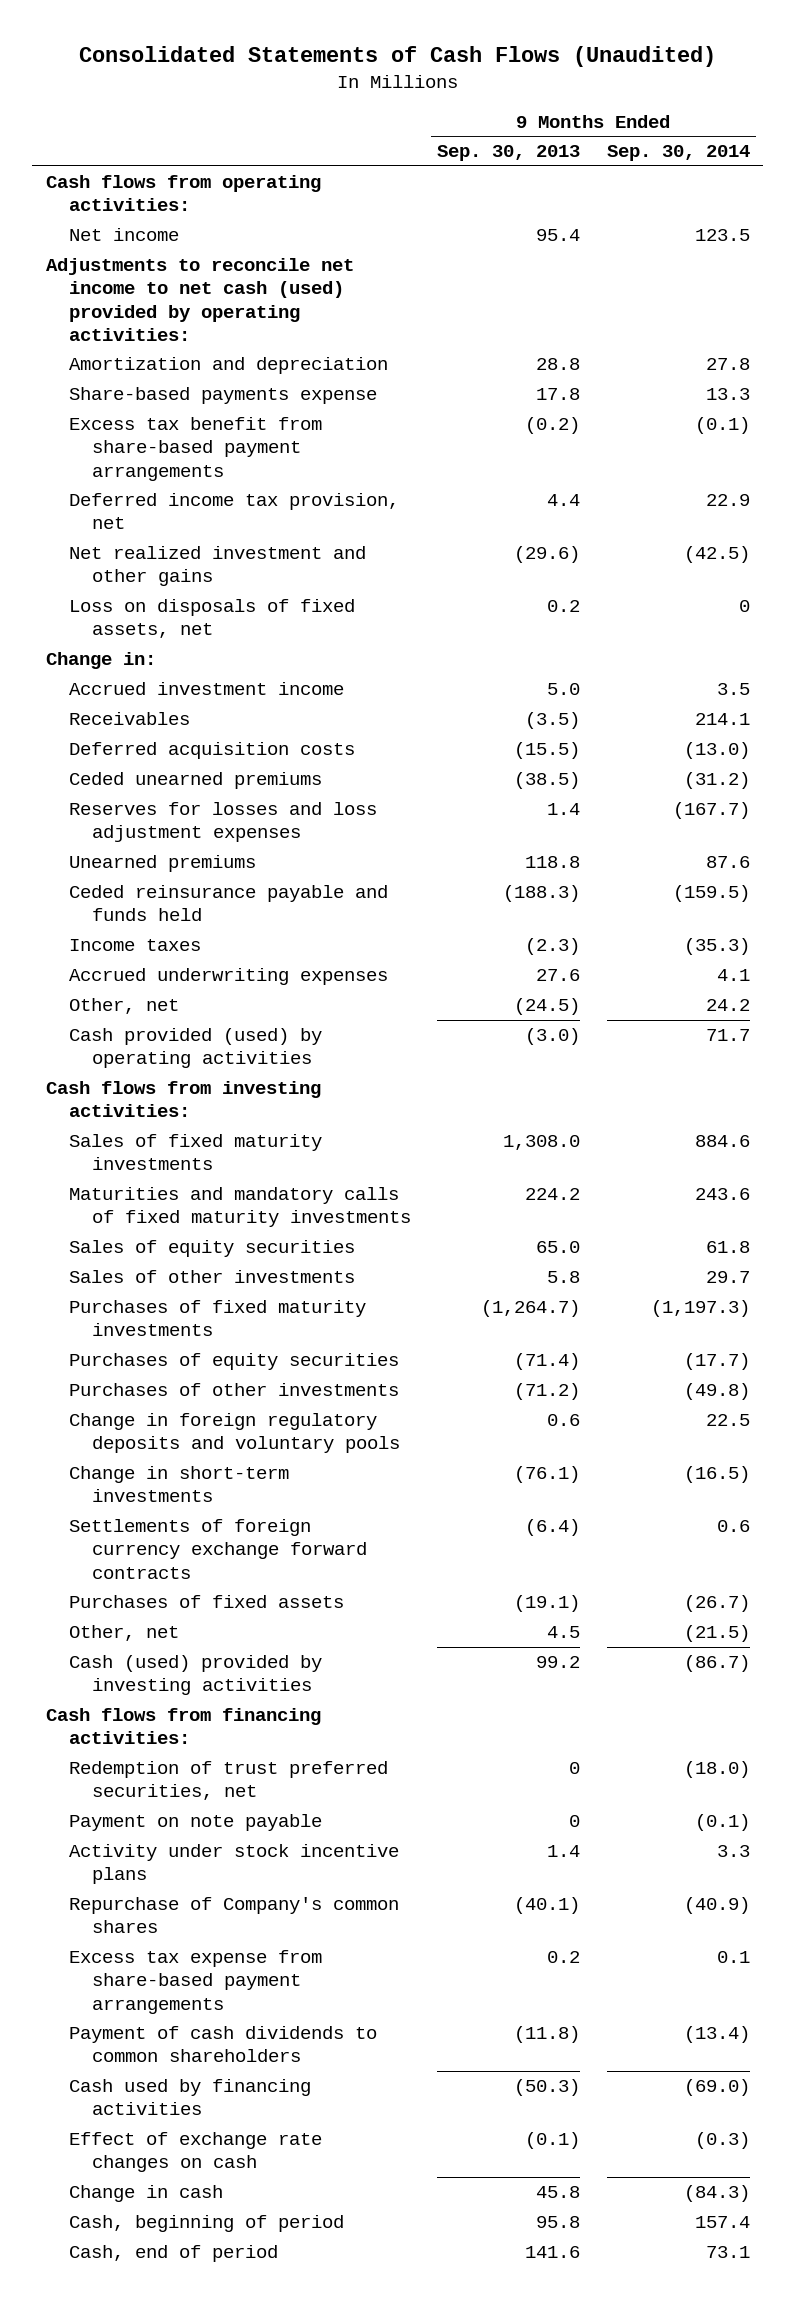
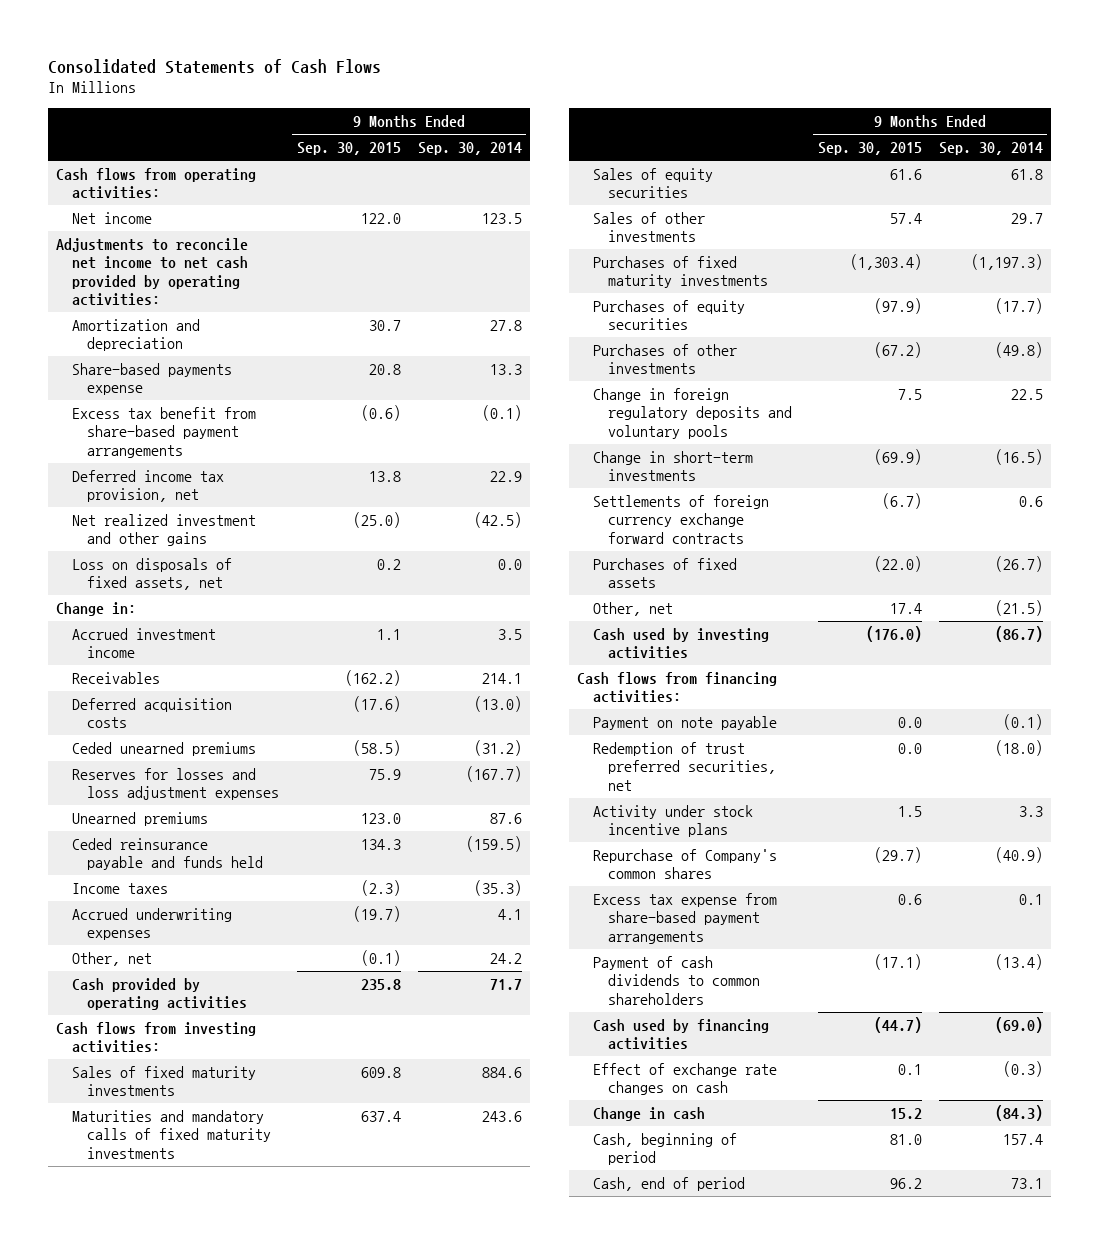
[78,45,716,67] Consolidated Statements of Cash Flows (Unaudited) -> [47,58,381,74] Consolidated Statements of Cash Flows
[437,145,581,162] Sep. 30, 2013 -> none
none -> [296,141,401,155] Sep. 30, 2015
[45,258,354,341] Adjustments to reconcile net income to net cash (used) provided by operating activities: -> [56,237,249,306] Adjustments to reconcile net income to net cash provided by operating activities:
[738,600,750,613] 0 -> [497,558,522,570] 0.0
[68,1028,322,1069] Cash provided (used) by operating activities -> [71,977,248,1011] Cash provided by operating activities
[68,1655,322,1696] Cash (used) provided by investing activities -> [592,627,769,660] Cash used by investing activities
[68,1761,388,1801] Redemption of trust preferred securities, net -> [592,741,777,791] Redemption of trust preferred securities, net

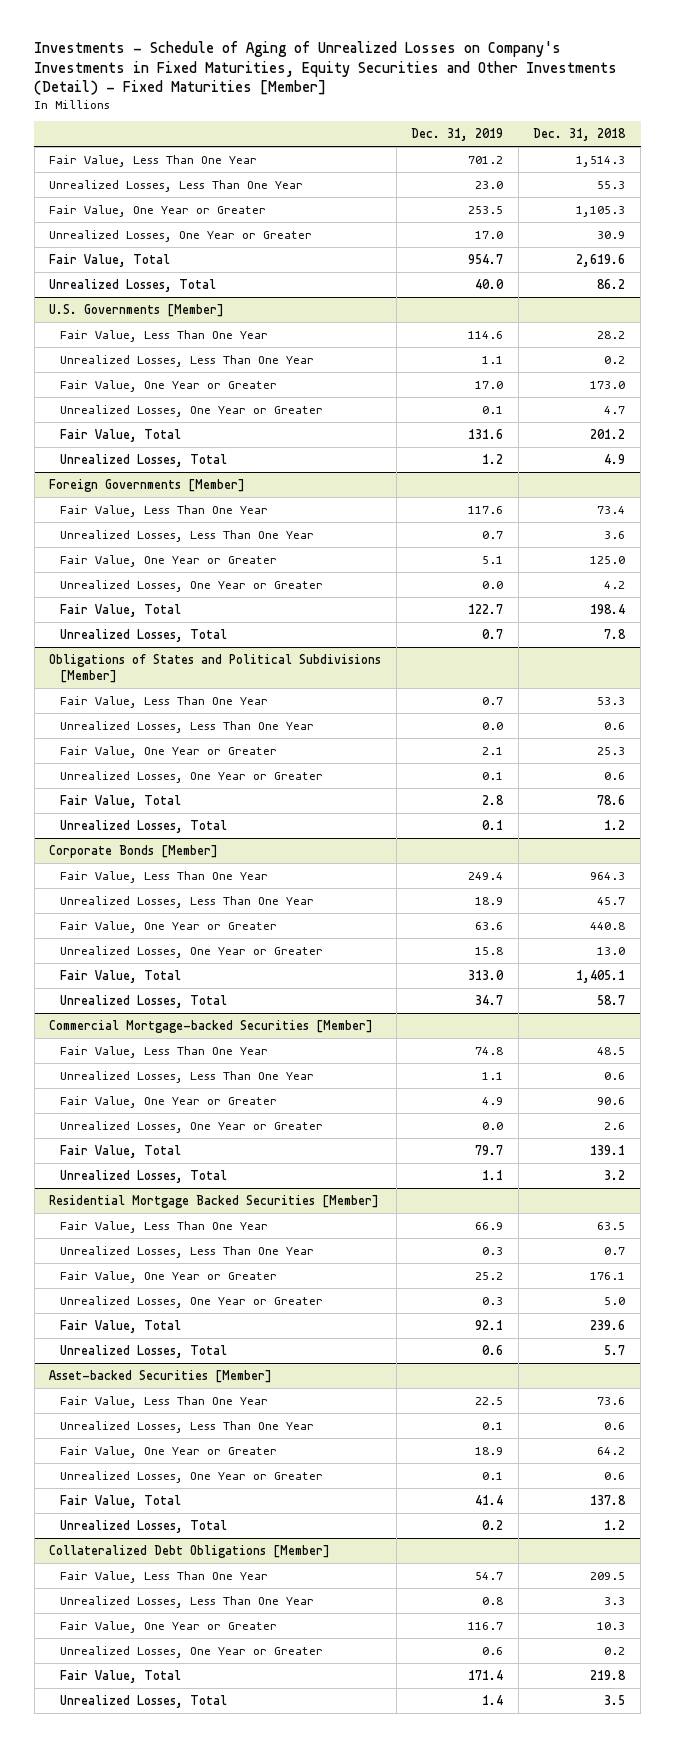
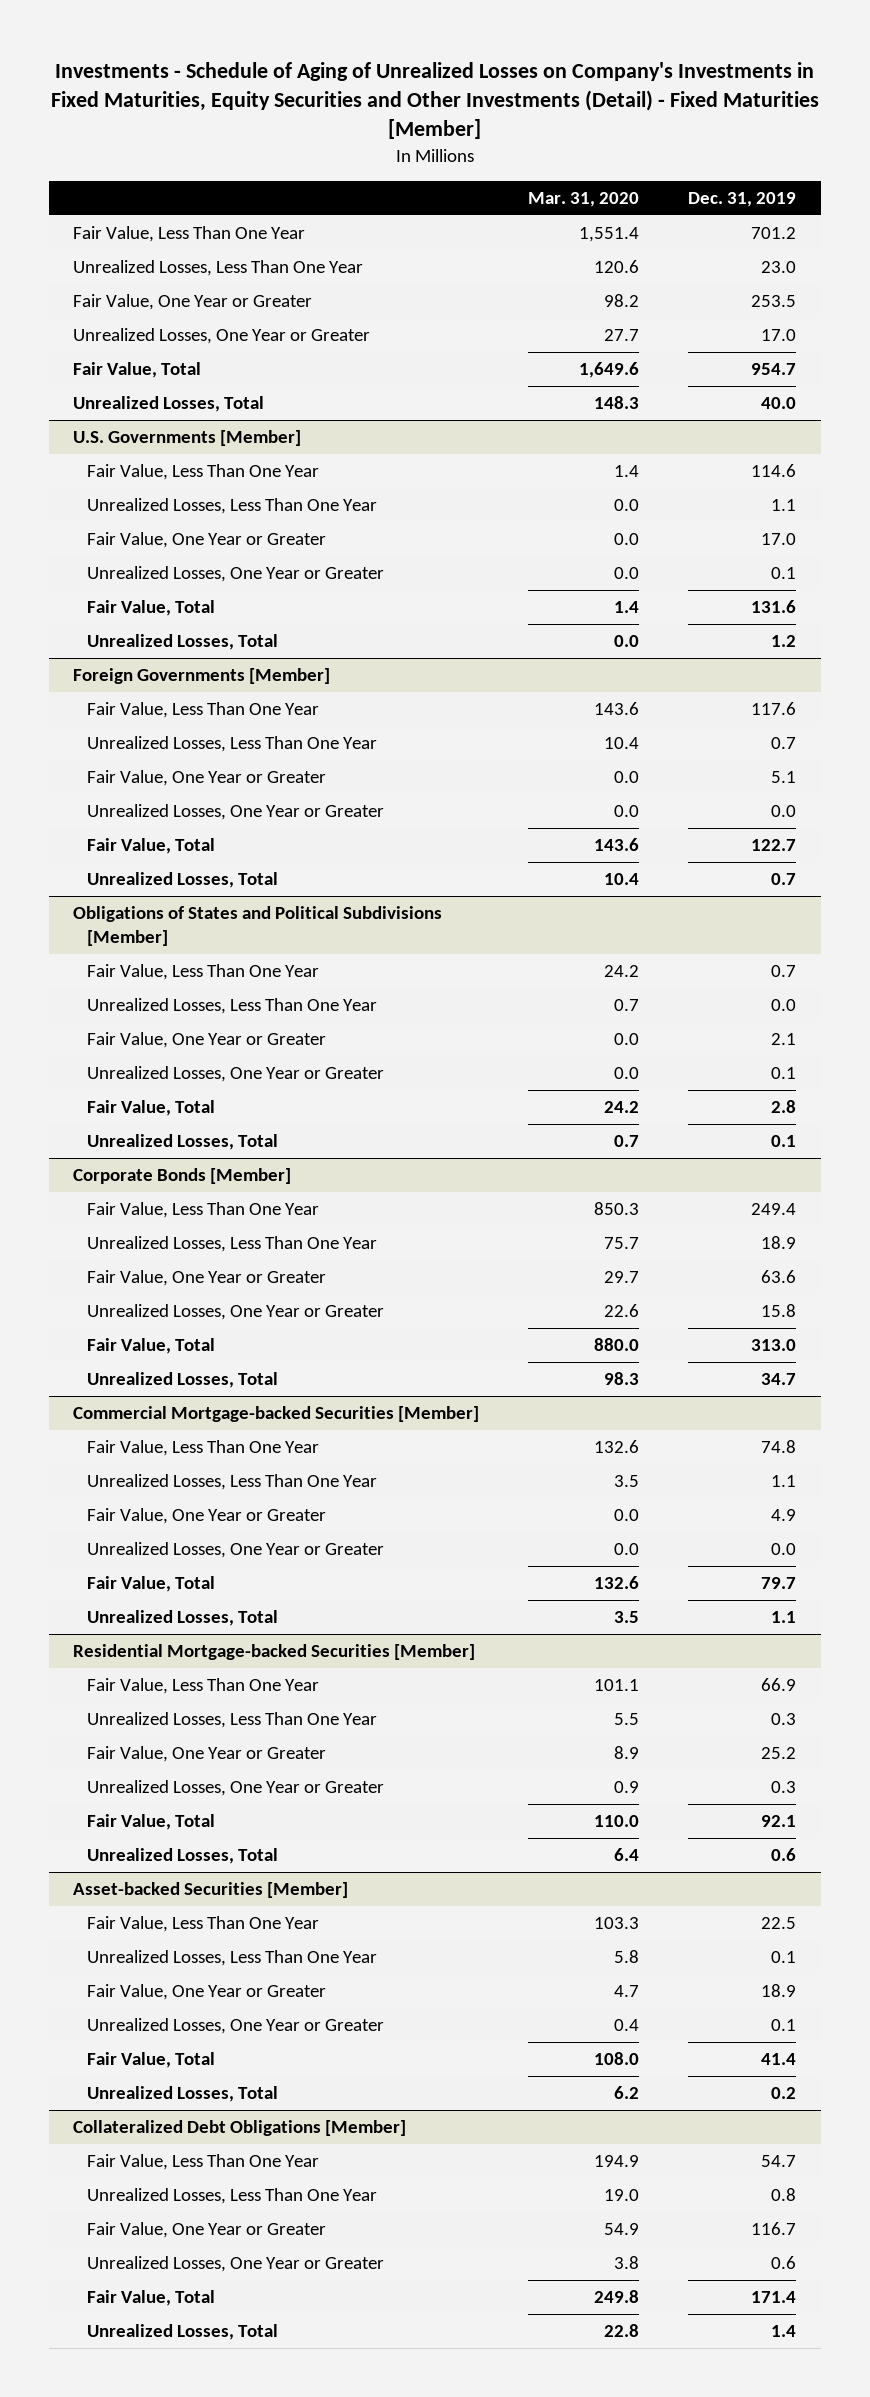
[533,128,627,142] Dec. 31, 2018 -> none
none -> [528,191,640,207] Mar. 31, 2020
[49,1194,380,1208] Residential Mortgage Backed Securities [Member] -> [73,1644,476,1661] Residential Mortgage-backed Securities [Member]

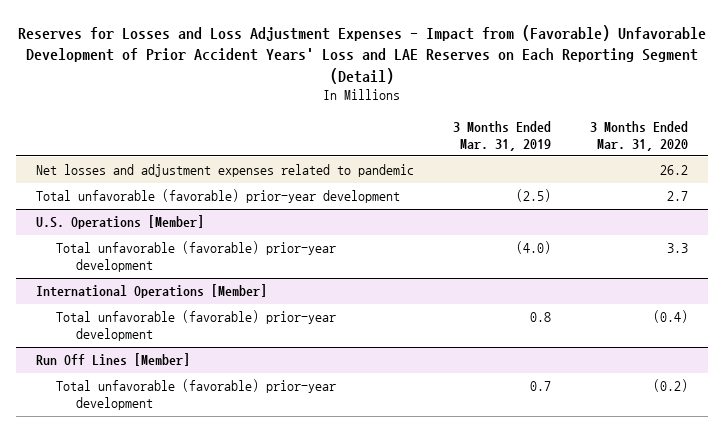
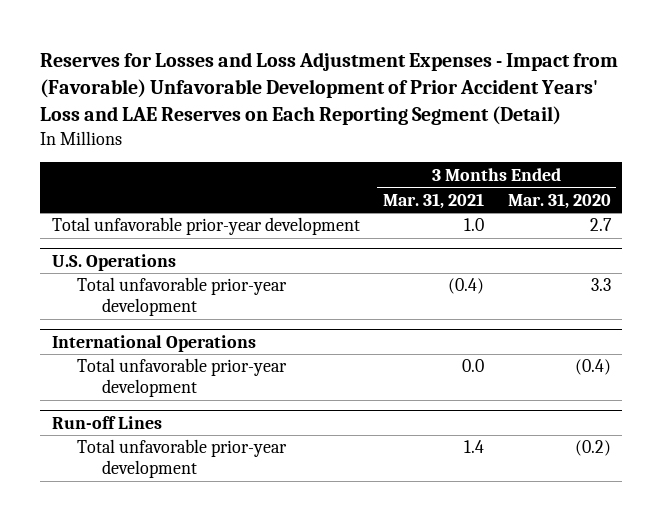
[452,120,551,151] 3 Months Ended Mar. 31, 2019 -> none
none -> [383,192,485,209] Mar. 31, 2021
[35,164,414,178] Net losses and adjustment expenses related to pandemic -> none
[35,189,400,204] Total unfavorable (favorable) prior-year development -> [51,217,360,236] Total unfavorable prior-year development
[35,215,204,230] U.S. Operations [Member] -> [51,253,176,271] U.S. Operations
[55,241,336,273] Total unfavorable (favorable) prior-year development -> [76,277,287,317] Total unfavorable prior-year development
[35,284,267,299] International Operations [Member] -> [51,334,256,352] International Operations
[55,310,336,342] Total unfavorable (favorable) prior-year development -> [76,358,287,398] Total unfavorable prior-year development
[35,353,190,367] Run Off Lines [Member] -> [51,415,162,429] Run-off Lines
[55,379,336,411] Total unfavorable (favorable) prior-year development -> [76,439,287,479] Total unfavorable prior-year development

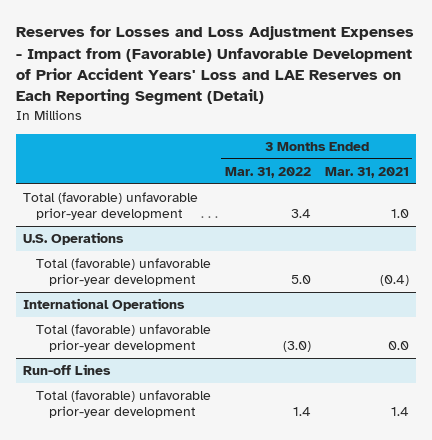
[507,192,611,209] Mar. 31, 2020 -> none
none -> [224,167,311,179] Mar. 31, 2022
[51,217,360,236] Total unfavorable prior-year development -> [22,192,198,221] Total (favorable) unfavorable prior-year development
[76,277,287,317] Total unfavorable prior-year development -> [35,258,211,287] Total (favorable) unfavorable prior-year development
[76,358,287,398] Total unfavorable prior-year development -> [35,324,211,353] Total (favorable) unfavorable prior-year development
[76,439,287,479] Total unfavorable prior-year development -> [35,390,211,419] Total (favorable) unfavorable prior-year development

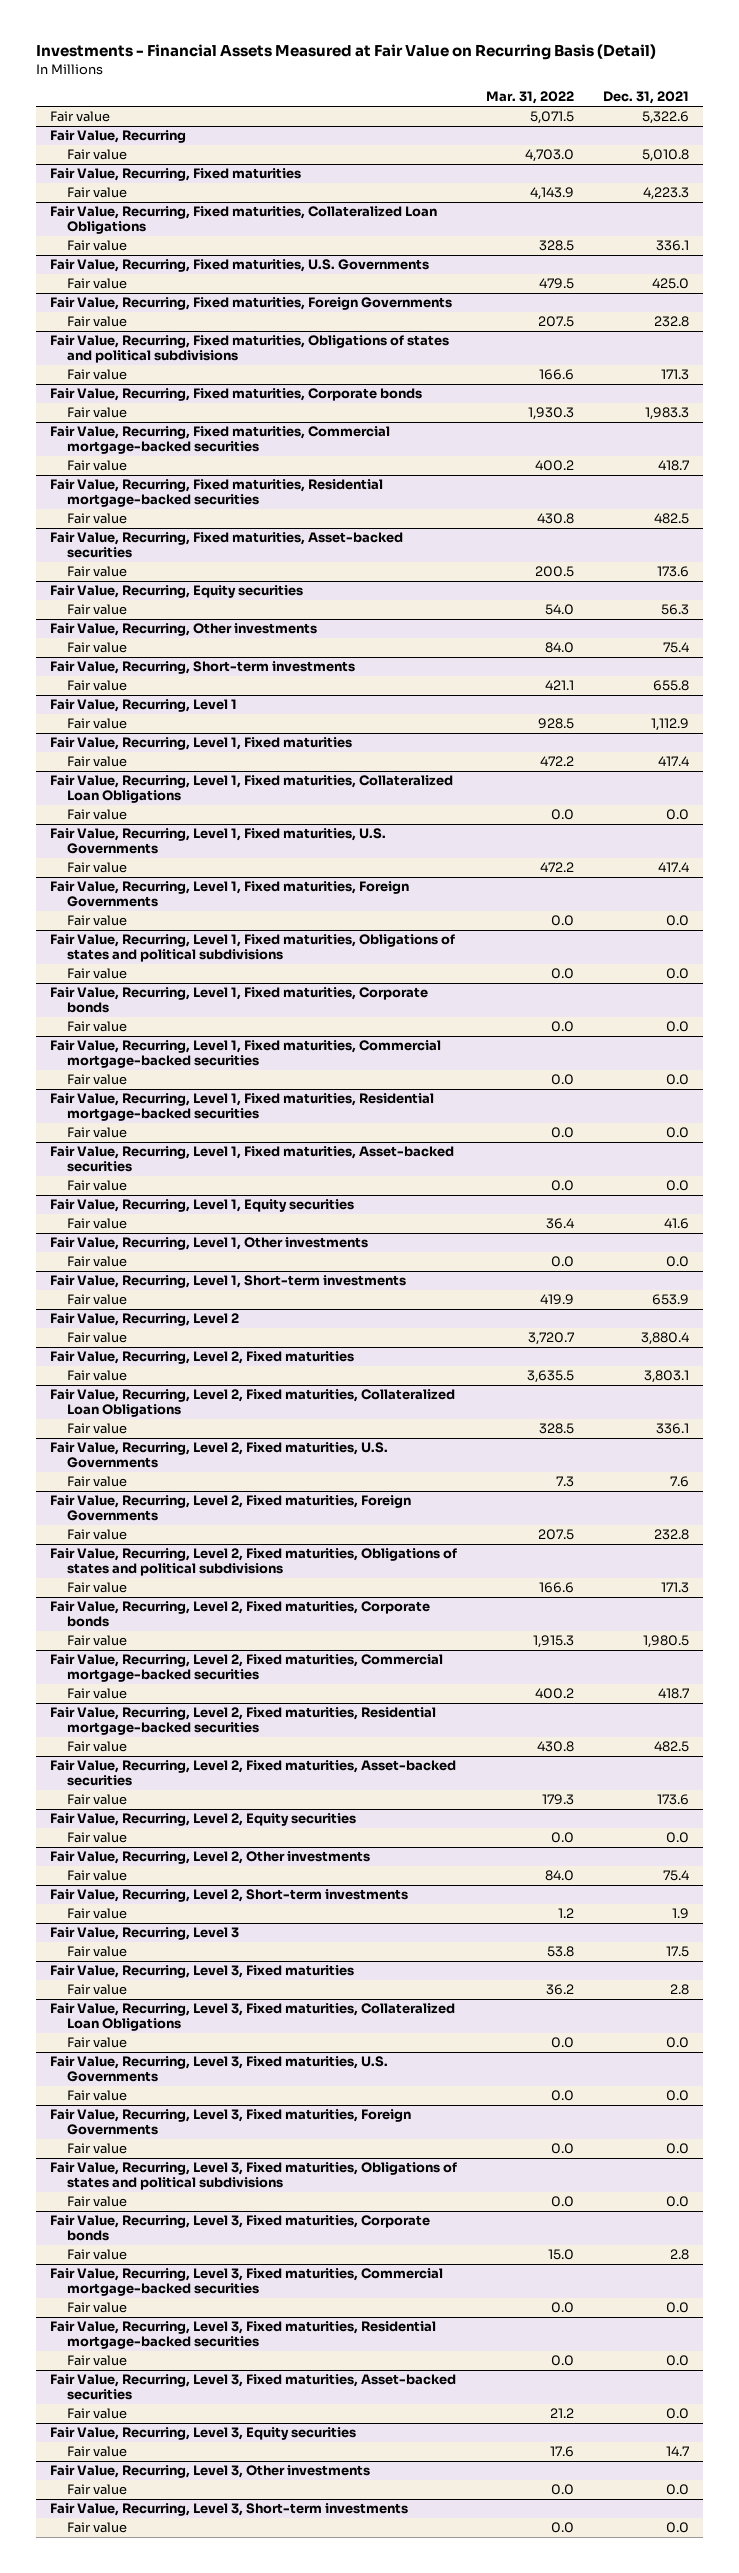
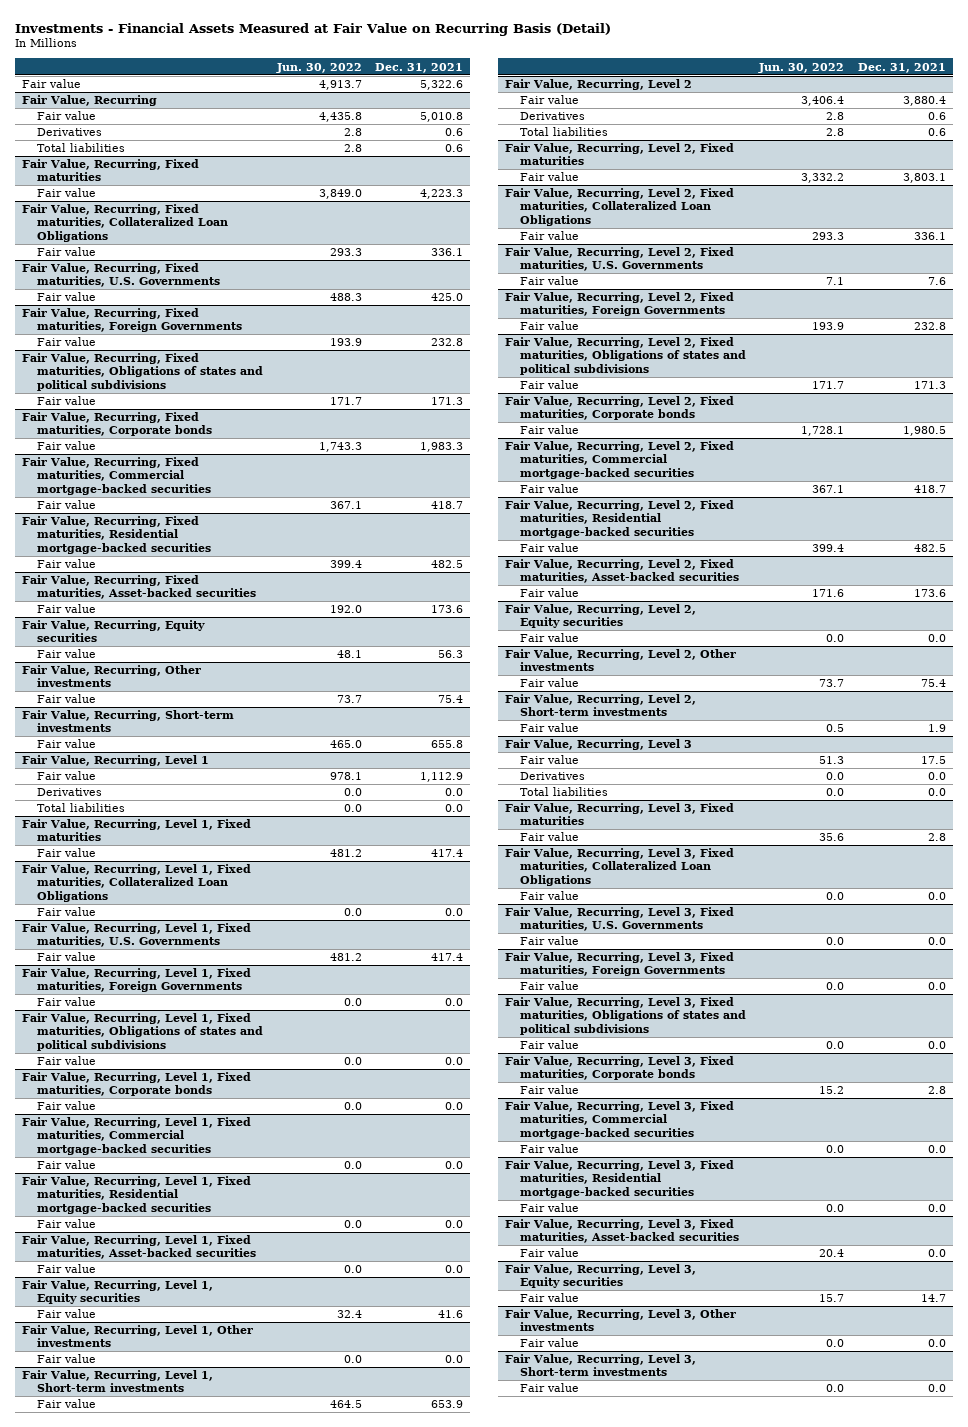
[486,91,575,105] Mar. 31, 2022 -> none
none -> [275,62,362,73] Jun. 30, 2022
none -> [37,128,103,137] Derivatives
none -> [37,143,126,153] Total liabilities
none -> [37,788,103,797] Derivatives
none -> [37,803,126,813] Total liabilities
none -> [519,112,585,121] Derivatives
none -> [519,127,608,137] Total liabilities
none -> [519,772,585,781] Derivatives
none -> [519,787,608,797] Total liabilities

